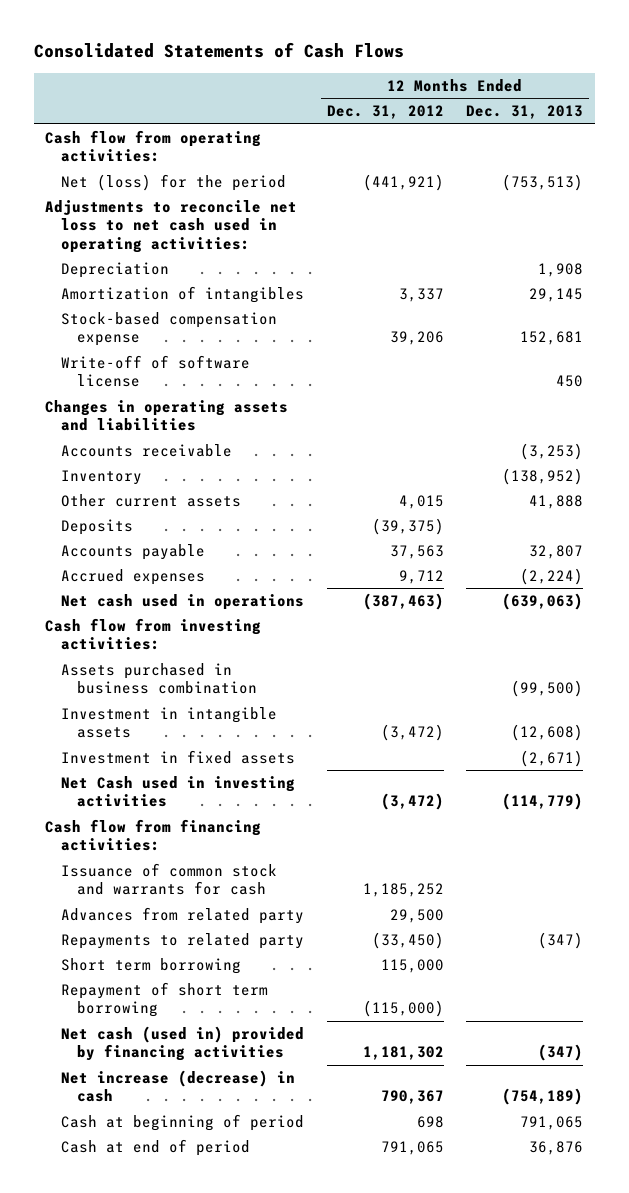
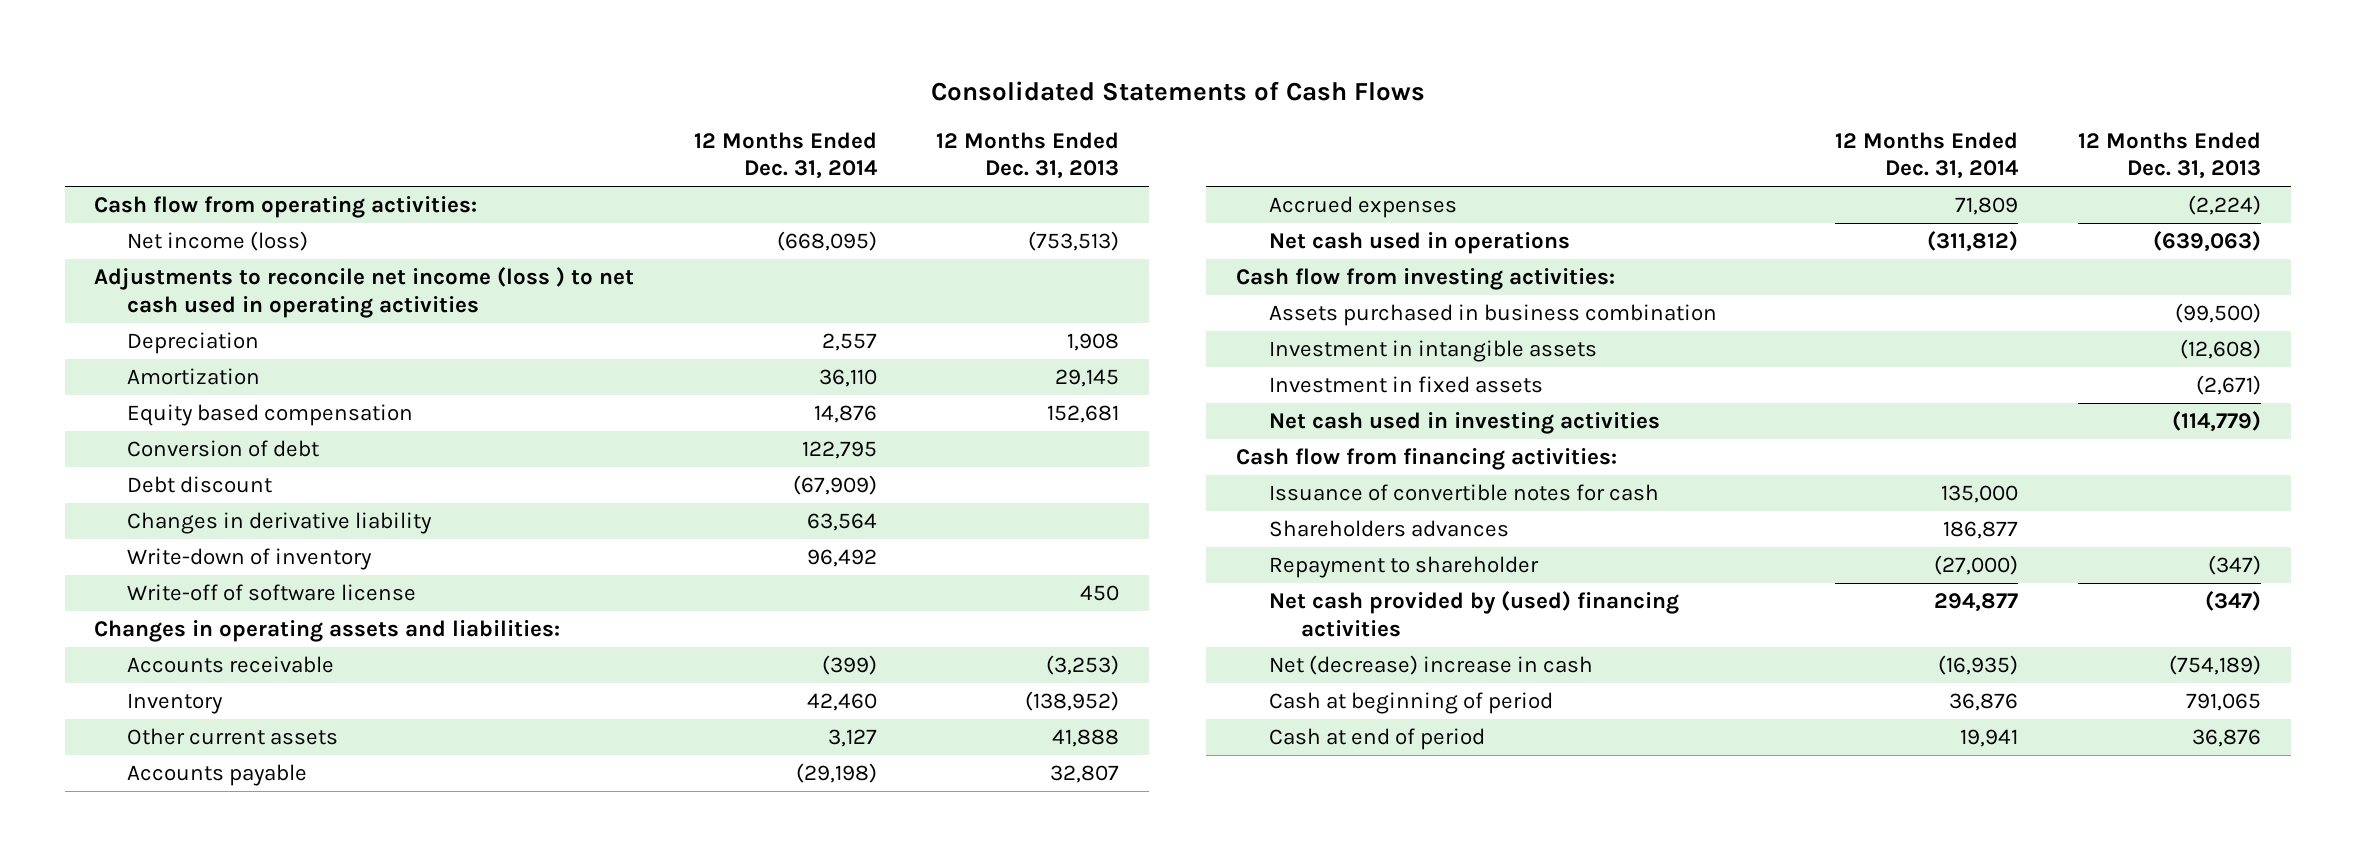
[326,105,444,120] Dec. 31, 2012 -> none
none -> [693,131,878,180] 12 Months Ended Dec. 31, 2014
[60,174,286,192] Net (loss) for the period -> [127,231,309,252] Net income (loss)
[45,200,298,253] Adjustments to reconcile net loss to net cash used in operating activities: -> [94,267,635,318] Adjustments to reconcile net income (loss ) to net cash used in operating activities
[60,286,304,304] Amortization of intangibles -> [127,368,261,386] Amortization
[60,312,277,347] Stock-based compensation expense -> [127,404,414,427] Equity based compensation
none -> [127,440,320,458] Conversion of debt
none -> [127,476,273,494] Debt discount
none -> [127,512,433,535] Changes in derivative liability
none -> [127,548,373,571] Write-down of inventory
[45,400,289,432] Changes in operating assets and liabilities -> [94,620,561,643] Changes in operating assets and liabilities:
[60,519,133,536] Deposits -> none
[60,776,295,808] Net Cash used in investing activities -> [1268,412,1660,435] Net cash used in investing activities
[60,863,277,896] Issuance of common stock and warrants for cash -> none
[60,958,241,975] Short term borrowing -> none
[60,982,268,1018] Repayment of short term borrowing -> none
none -> [1268,484,1659,502] Issuance of convertible notes for cash
[60,907,304,925] Advances from related party -> [1268,520,1509,538] Shareholders advances
[60,933,304,950] Repayments to related party -> [1268,556,1539,579] Repayment to shareholder
[60,1026,304,1062] Net cash (used in) provided by financing activities -> [1268,591,1679,637] Net cash provided by (used) financing activities
[60,1070,295,1103] Net increase (decrease) in cash -> [1268,655,1593,676] Net (decrease) increase in cash

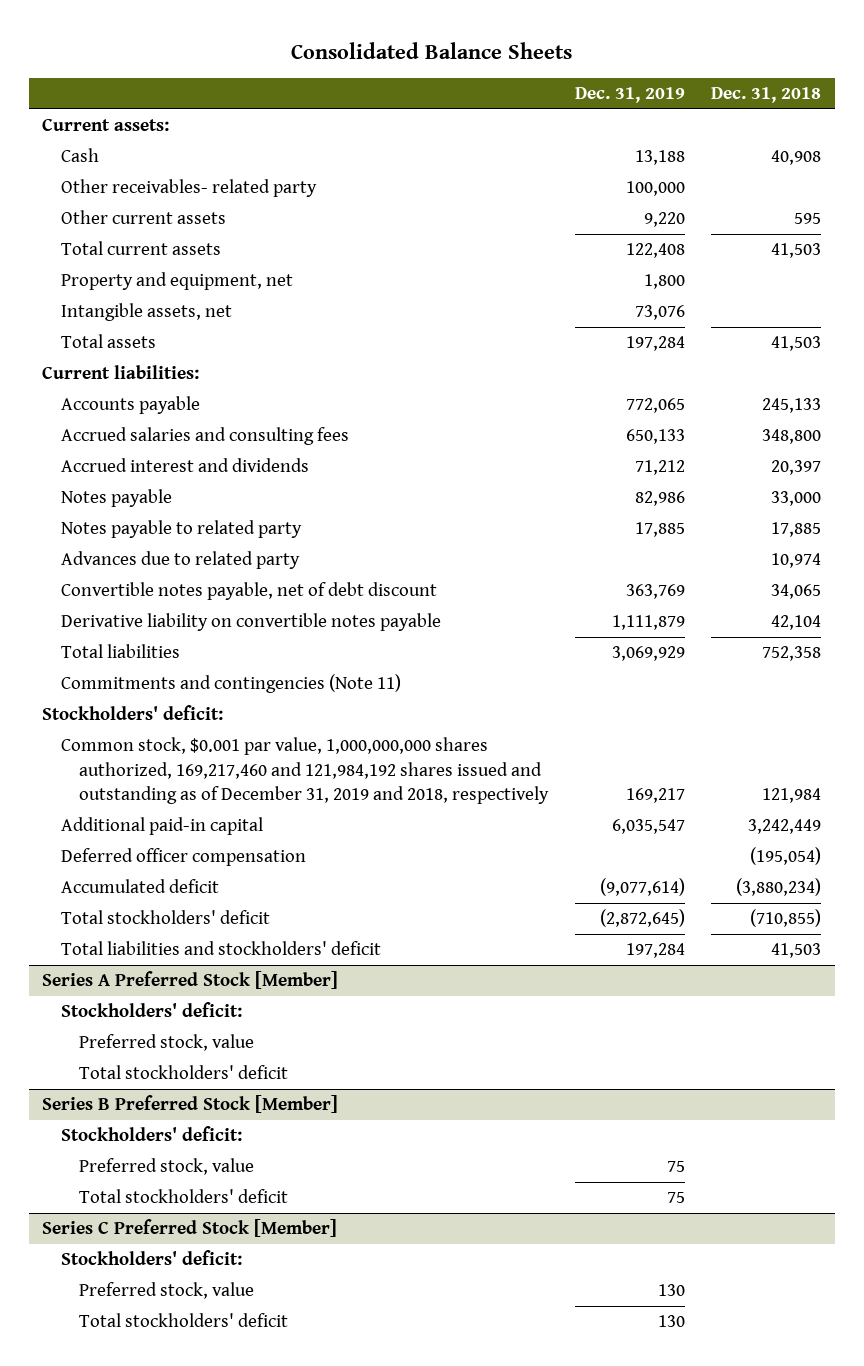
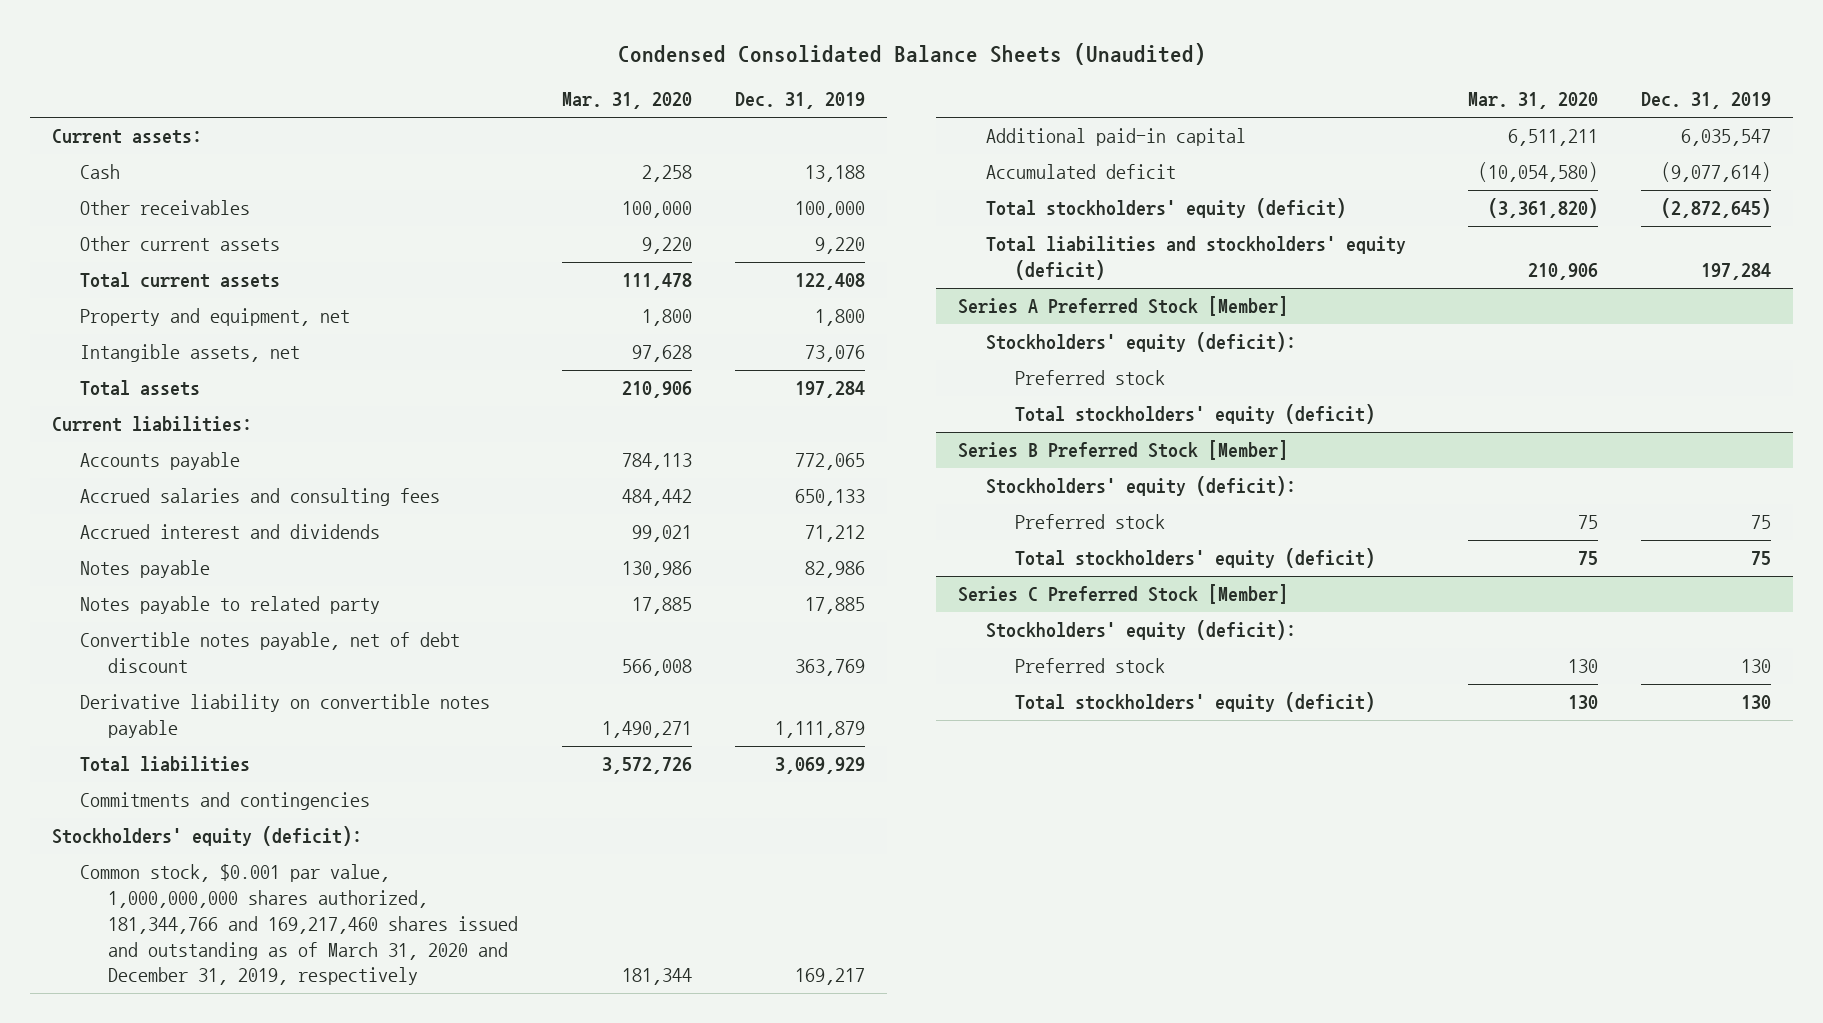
[290,41,572,59] Consolidated Balance Sheets -> [617,43,1206,66] Condensed Consolidated Balance Sheets (Unaudited)
[711,87,822,104] Dec. 31, 2018 -> none
none -> [561,92,692,110] Mar. 31, 2020
[60,179,317,198] Other receivables- related party -> [80,200,251,216] Other receivables
[60,551,300,570] Advances due to related party -> none
[60,674,401,694] Commitments and contingencies (Note 11) -> [80,792,371,811] Commitments and contingencies
[42,705,224,721] Stockholders' deficit: -> [51,826,362,847] Stockholders' equity (deficit):
[60,737,549,805] Common stock, $0.001 par value, 1,000,000,000 shares authorized, 169,217,460 and 121,984,192 shares issued and outstanding as of December 31, 2019 and 2018, respectively -> [80,864,519,986] Common stock, $0.001 par value, 1,000,000,000 shares authorized, 181,344,766 and 169,217,460 shares issued and outstanding as of March 31, 2020 and December 31, 2019, respectively
[60,848,306,867] Deferred officer compensation -> none
[60,910,270,925] Total stockholders' deficit -> [986,198,1347,219] Total stockholders' equity (deficit)
[60,941,381,956] Total liabilities and stockholders' deficit -> [986,236,1407,281] Total liabilities and stockholders' equity (deficit)
[60,1002,242,1018] Stockholders' deficit: -> [986,332,1297,353] Stockholders' equity (deficit):
[78,1034,254,1052] Preferred stock, value -> [1014,370,1165,386] Preferred stock
[78,1065,288,1080] Total stockholders' deficit -> [1014,404,1375,425] Total stockholders' equity (deficit)
[60,1126,242,1142] Stockholders' deficit: -> [986,476,1297,497] Stockholders' equity (deficit):
[78,1158,254,1176] Preferred stock, value -> [1014,514,1165,530] Preferred stock
[78,1189,288,1204] Total stockholders' deficit -> [1014,548,1375,569] Total stockholders' equity (deficit)
[60,1250,242,1266] Stockholders' deficit: -> [986,620,1297,641] Stockholders' equity (deficit):
[78,1282,254,1300] Preferred stock, value -> [1014,658,1165,674] Preferred stock
[78,1313,288,1328] Total stockholders' deficit -> [1014,692,1375,713] Total stockholders' equity (deficit)

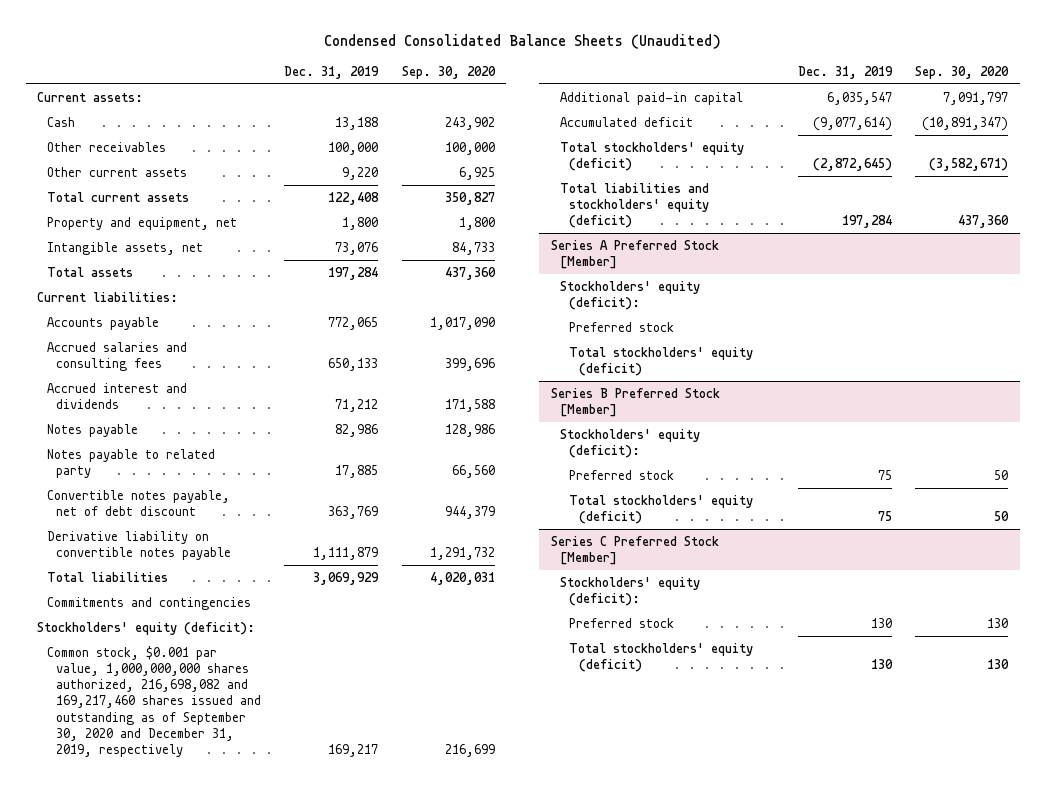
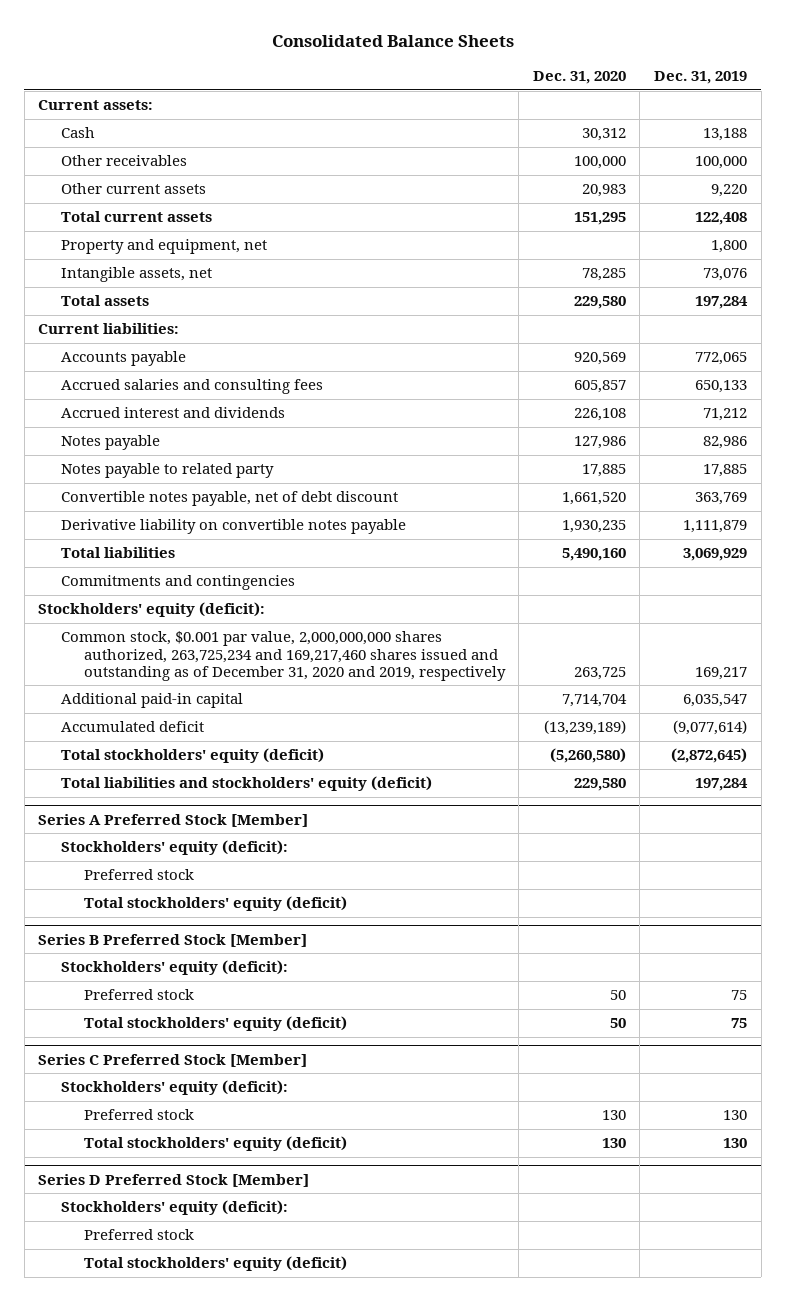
[323,33,721,49] Condensed Consolidated Balance Sheets (Unaudited) -> [271,35,514,48] Consolidated Balance Sheets
[401,65,496,79] Sep. 30, 2020 -> none
none -> [532,70,626,84] Dec. 31, 2020
[46,645,262,757] Common stock, $0.001 par value, 1,000,000,000 shares authorized, 216,698,082 and 169,217,460 shares issued and outstanding as of September 30, 2020 and December 31, 2019, respectively -> [60,631,506,681] Common stock, $0.001 par value, 2,000,000,000 shares authorized, 263,725,234 and 169,217,460 shares issued and outstanding as of December 31, 2020 and 2019, respectively
none -> [38,1173,310,1187] Series D Preferred Stock [Member]
none -> [60,1200,288,1216] Stockholders' equity (deficit):
none -> [83,1229,194,1241] Preferred stock
none -> [83,1256,347,1272] Total stockholders' equity (deficit)

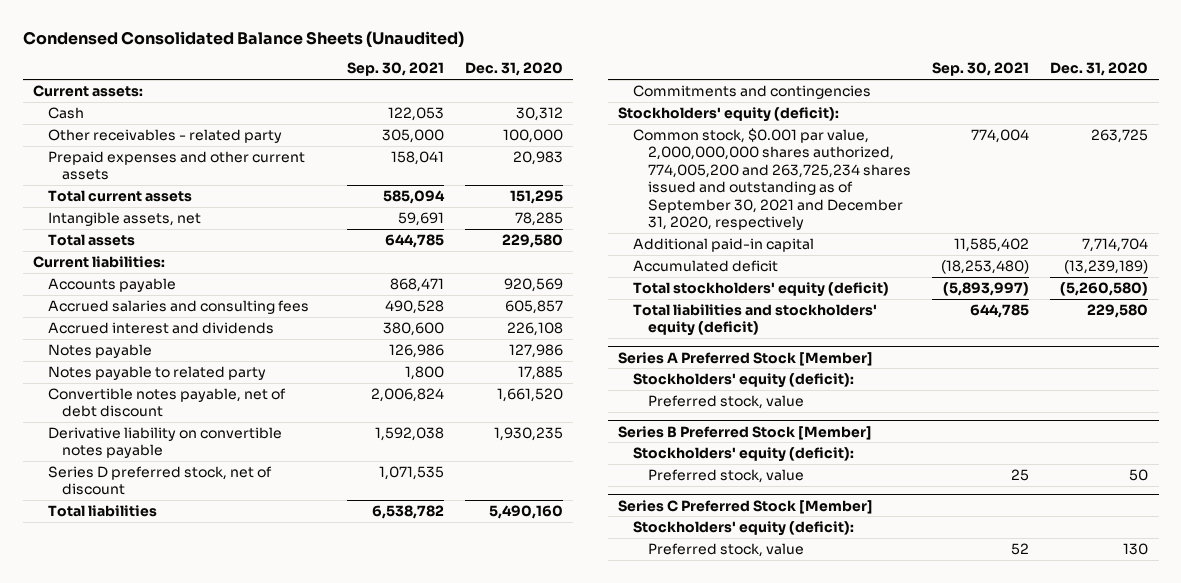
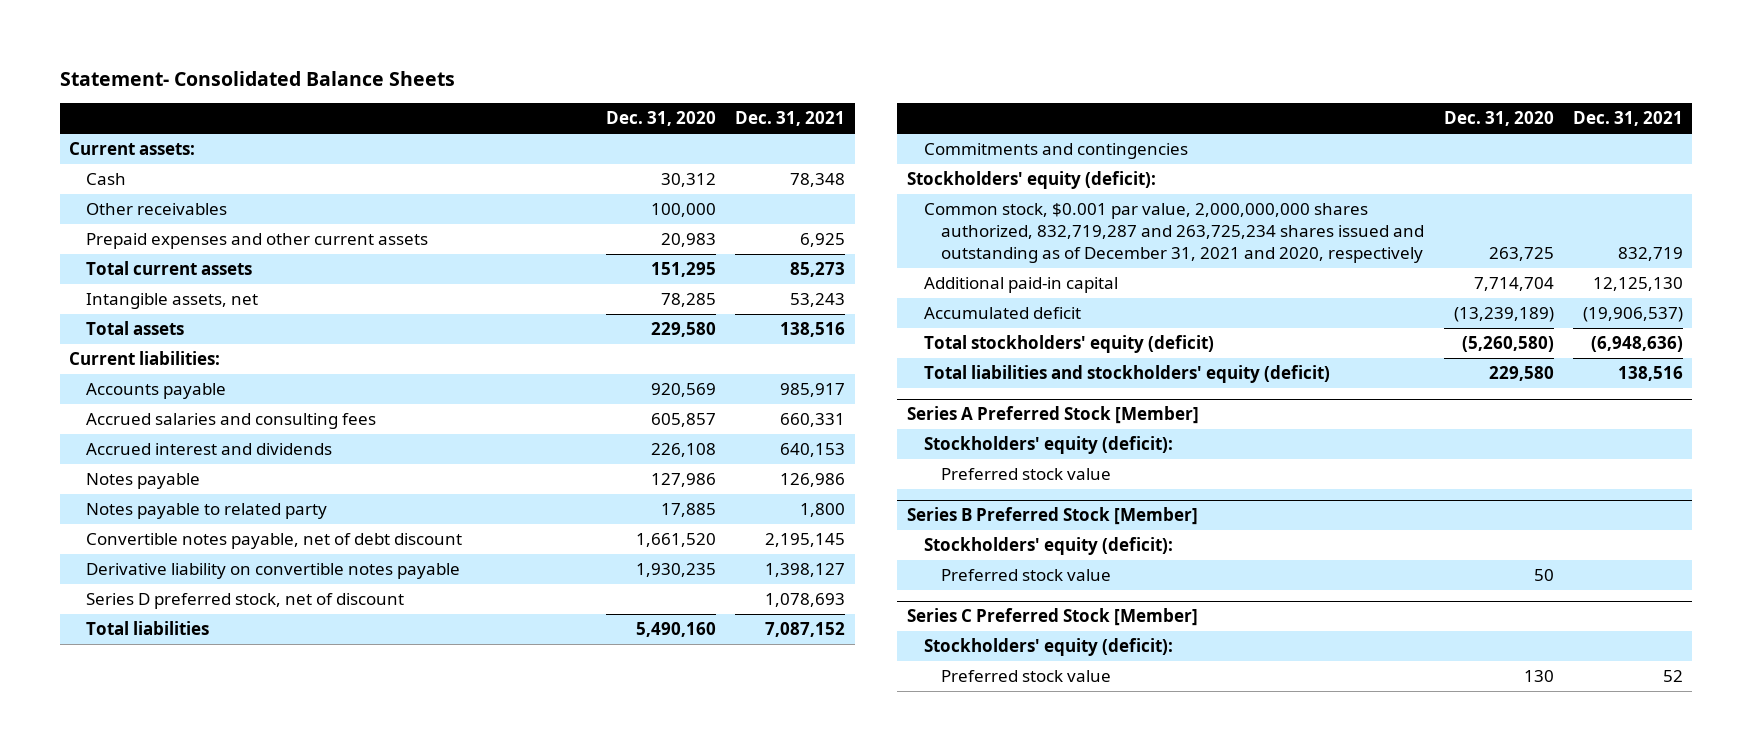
[22,30,464,47] Condensed Consolidated Balance Sheets (Unaudited) -> [59,71,455,87] Statement- Consolidated Balance Sheets
[346,62,444,77] Sep. 30, 2021 -> none
none -> [735,111,846,127] Dec. 31, 2021
[47,128,282,143] Other receivables - related party -> [86,203,228,216] Other receivables
[632,127,911,231] Common stock, $0.001 par value, 2,000,000,000 shares authorized, 774,005,200 and 263,725,234 shares issued and outstanding as of September 30, 2021 and December 31, 2020, respectively -> [924,203,1425,264] Common stock, $0.001 par value, 2,000,000,000 shares authorized, 832,719,287 and 263,725,234 shares issued and outstanding as of December 31, 2021 and 2020, respectively
[647,394,804,409] Preferred stock, value -> [941,468,1112,481] Preferred stock value
[647,468,804,483] Preferred stock, value -> [941,569,1112,582] Preferred stock value
[647,542,804,557] Preferred stock, value -> [941,670,1112,683] Preferred stock value

